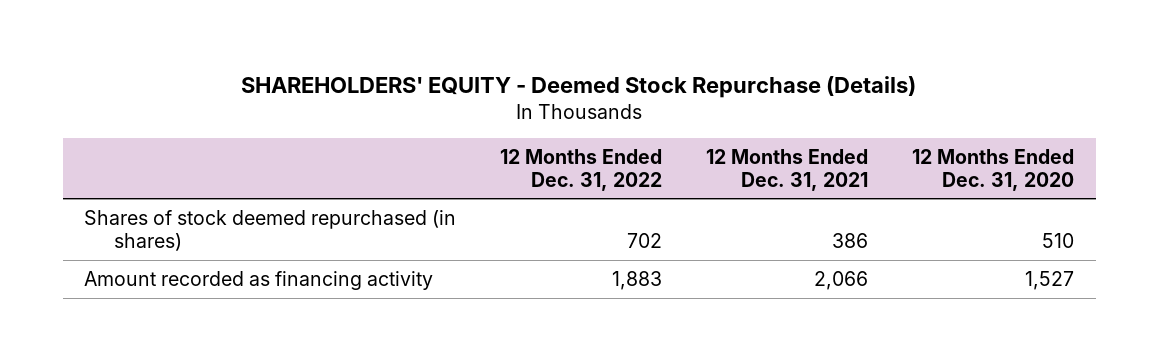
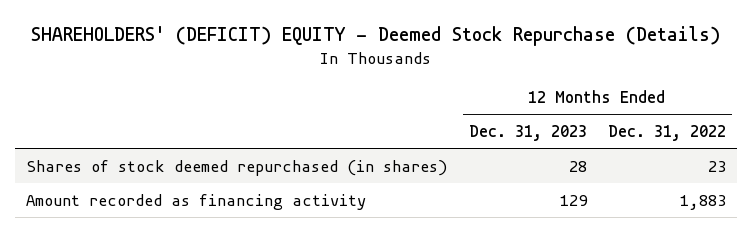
[241,75,917,98] SHAREHOLDERS' EQUITY - Deemed Stock Repurchase (Details) -> [31,26,721,47] SHAREHOLDERS' (DEFICIT) EQUITY - Deemed Stock Repurchase (Details)
[705,148,868,191] 12 Months Ended Dec. 31, 2021 -> none
[911,148,1074,191] 12 Months Ended Dec. 31, 2020 -> none
none -> [468,125,587,142] Dec. 31, 2023
[627,232,663,248] 702 -> [708,160,727,172] 23

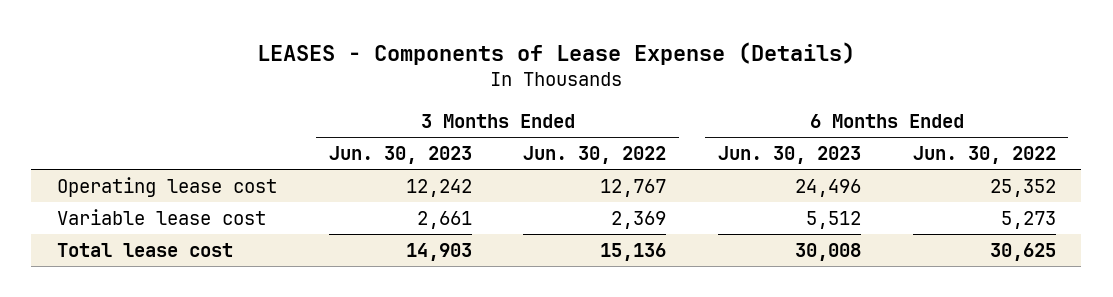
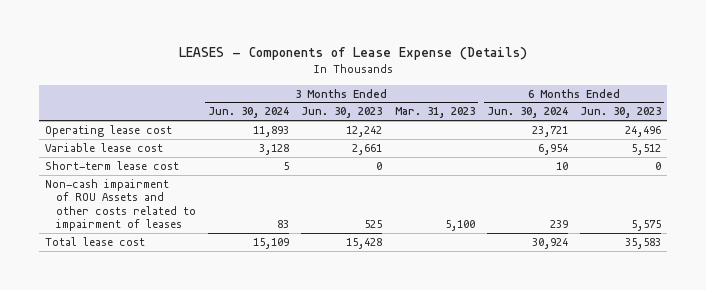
[523,146,667,165] Jun. 30, 2022 -> none
[912,146,1056,165] Jun. 30, 2022 -> none
none -> [208,107,290,119] Jun. 30, 2024
none -> [394,107,475,119] Mar. 31, 2023
none -> [486,107,568,119] Jun. 30, 2024
none -> [45,160,180,170] Short-term lease cost
none -> [45,178,197,232] Non-cash impairment of ROU Assets and other costs related to impairment of leases
[405,242,472,261] 14,903 -> [346,237,383,249] 15,428
[794,242,861,261] 30,008 -> [624,237,661,249] 35,583

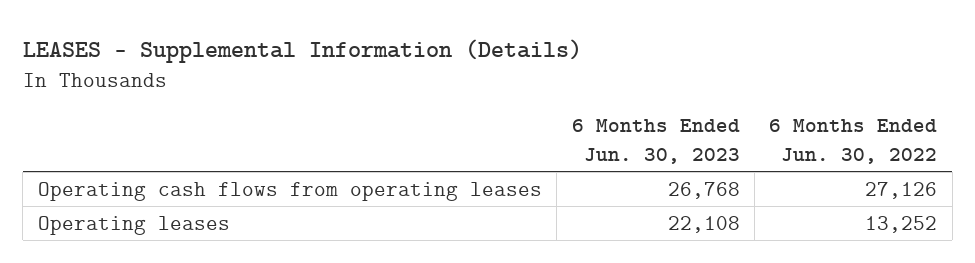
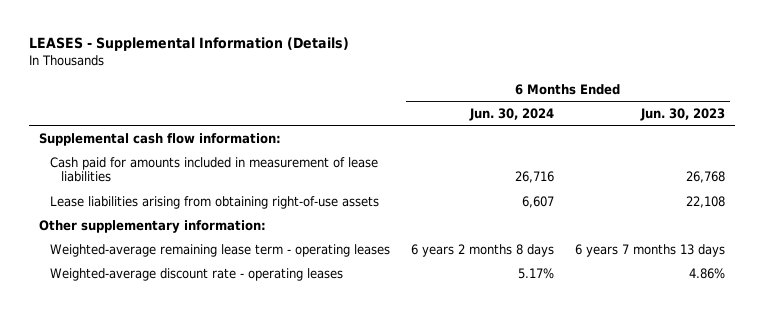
[769,119,938,164] 6 Months Ended Jun. 30, 2022 -> none
none -> [469,107,555,121] Jun. 30, 2024
none -> [39,132,282,146] Supplemental cash flow information:
[37,181,542,201] Operating cash flows from operating leases -> [50,156,379,183] Cash paid for amounts included in measurement of lease liabilities
[37,215,230,235] Operating leases -> [50,195,380,209] Lease liabilities arising from obtaining right-of-use assets
none -> [39,219,267,233] Other supplementary information:
none -> [50,243,391,257] Weighted-average remaining lease term - operating leases
none -> [50,267,344,281] Weighted-average discount rate - operating leases

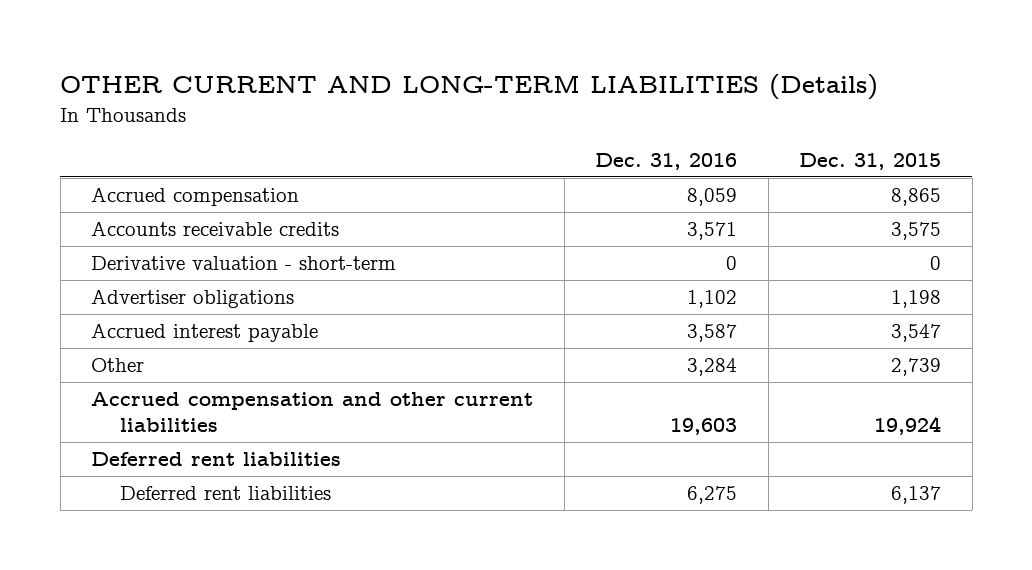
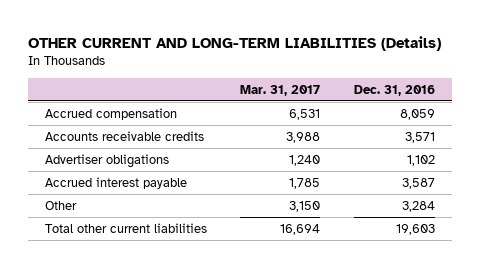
[799,152,942,170] Dec. 31, 2015 -> none
none -> [240,84,321,96] Mar. 31, 2017
[91,256,397,271] Derivative valuation - short-term -> none
[91,452,342,467] Deferred rent liabilities -> none
[120,486,332,501] Deferred rent liabilities -> none
[91,392,534,433] Accrued compensation and other current liabilities -> [44,222,207,233] Total other current liabilities

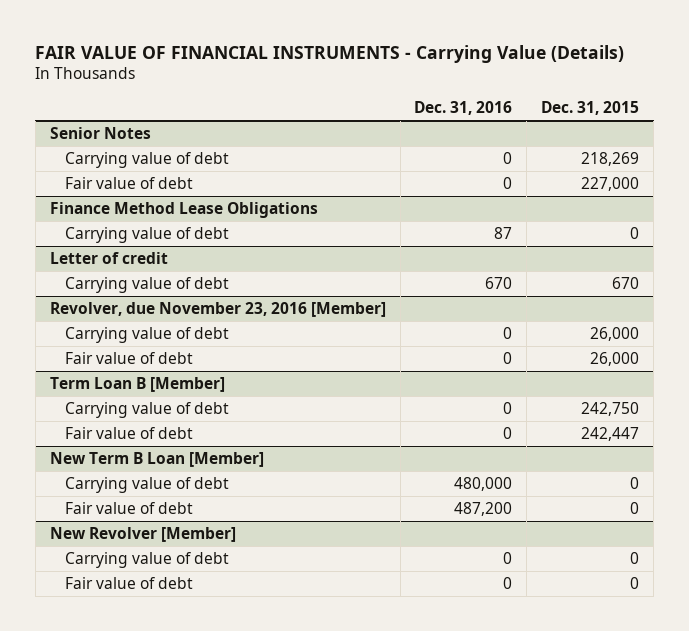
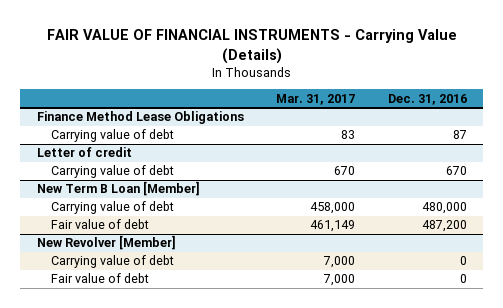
[541,100,640,115] Dec. 31, 2015 -> none
none -> [276,93,356,105] Mar. 31, 2017
[49,127,151,140] Senior Notes -> none
[65,152,230,169] Carrying value of debt -> none
[65,177,194,190] Fair value of debt -> none
[49,302,386,318] Revolver, due November 23, 2016 [Member] -> none
[65,327,230,344] Carrying value of debt -> none
[65,352,194,365] Fair value of debt -> none
[49,377,225,393] Term Loan B [Member] -> none
[65,402,230,419] Carrying value of debt -> none
[65,427,194,440] Fair value of debt -> none

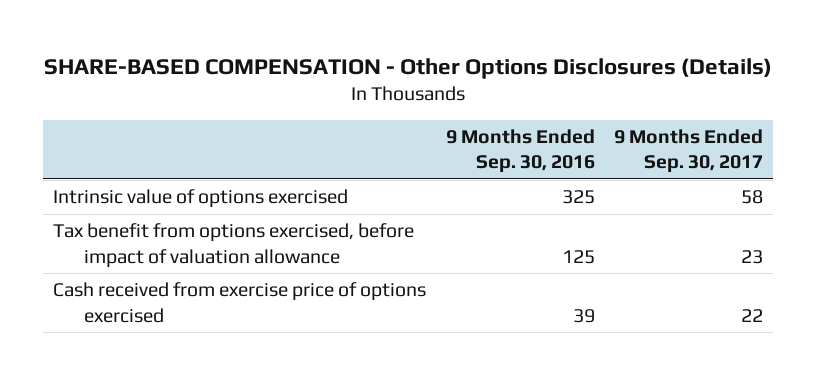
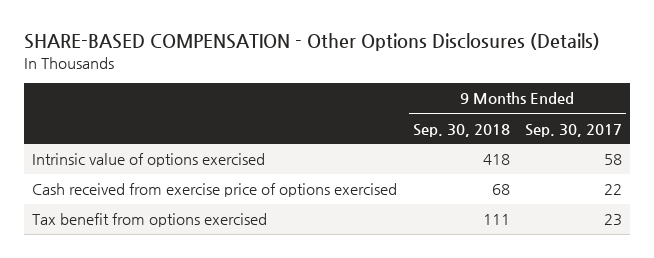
[445,129,595,174] 9 Months Ended Sep. 30, 2016 -> none
none -> [412,123,510,137] Sep. 30, 2018
[53,223,415,268] Tax benefit from options exercised, before impact of valuation allowance -> none
none -> [31,213,267,228] Tax benefit from options exercised

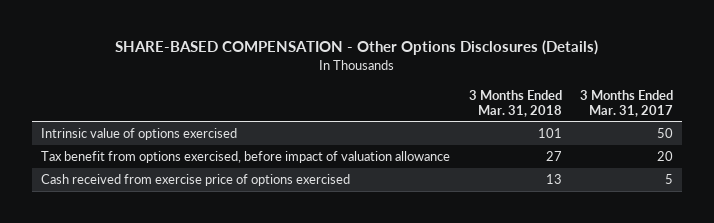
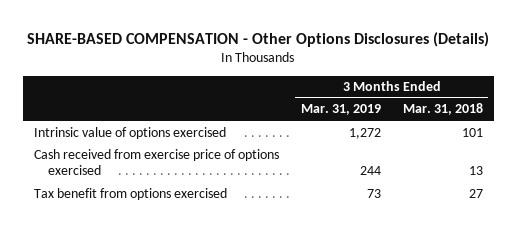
[580,89,674,117] 3 Months Ended Mar. 31, 2017 -> none
none -> [300,104,381,116] Mar. 31, 2019
[41,151,451,164] Tax benefit from options exercised, before impact of valuation allowance -> none
none -> [33,187,227,200] Tax benefit from options exercised

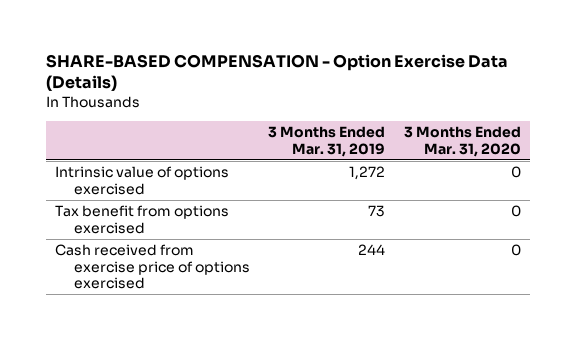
[27,31,490,47] SHARE-BASED COMPENSATION - Other Options Disclosures (Details) -> [45,54,508,92] SHARE-BASED COMPENSATION - Option Exercise Data (Details)
[402,103,483,116] Mar. 31, 2018 -> none
none -> [403,126,521,157] 3 Months Ended Mar. 31, 2020
[33,148,279,176] Cash received from exercise price of options exercised -> [54,244,250,290] Cash received from exercise price of options exercised

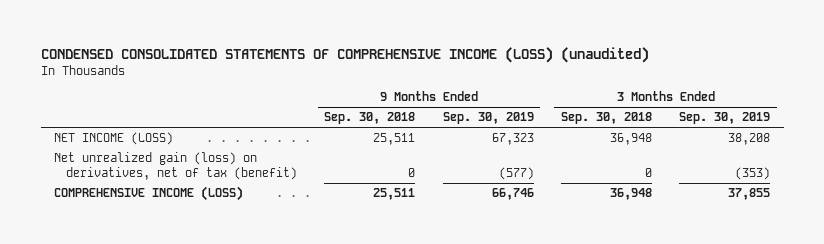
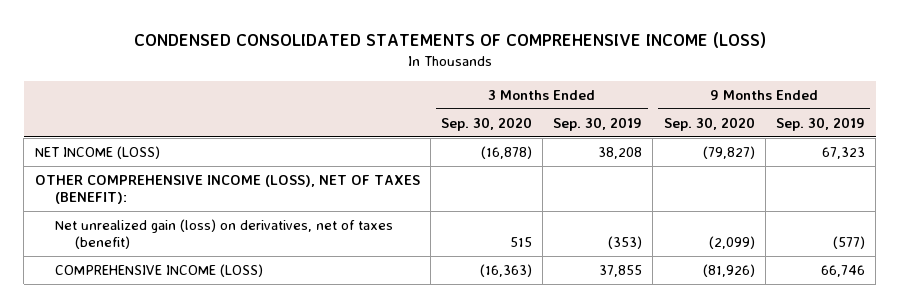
[40,47,649,64] CONDENSED CONSOLIDATED STATEMENTS OF COMPREHENSIVE INCOME (LOSS) (unaudited) -> [133,32,766,49] CONDENSED CONSOLIDATED STATEMENTS OF COMPREHENSIVE INCOME (LOSS)
[324,112,416,125] Sep. 30, 2018 -> none
[560,112,652,125] Sep. 30, 2018 -> none
none -> [440,116,532,131] Sep. 30, 2020
none -> [663,116,755,131] Sep. 30, 2020
none -> [34,175,420,204] OTHER COMPREHENSIVE INCOME (LOSS), NET OF TAXES (BENEFIT):
[54,152,298,180] Net unrealized gain (loss) on derivatives, net of tax (benefit) -> [54,219,393,249] Net unrealized gain (loss) on derivatives, net of taxes (benefit)

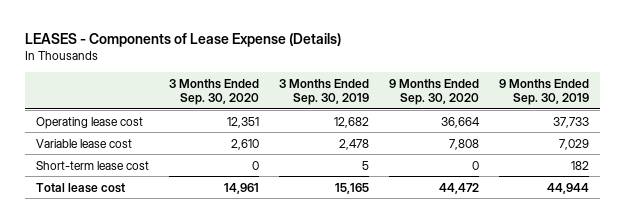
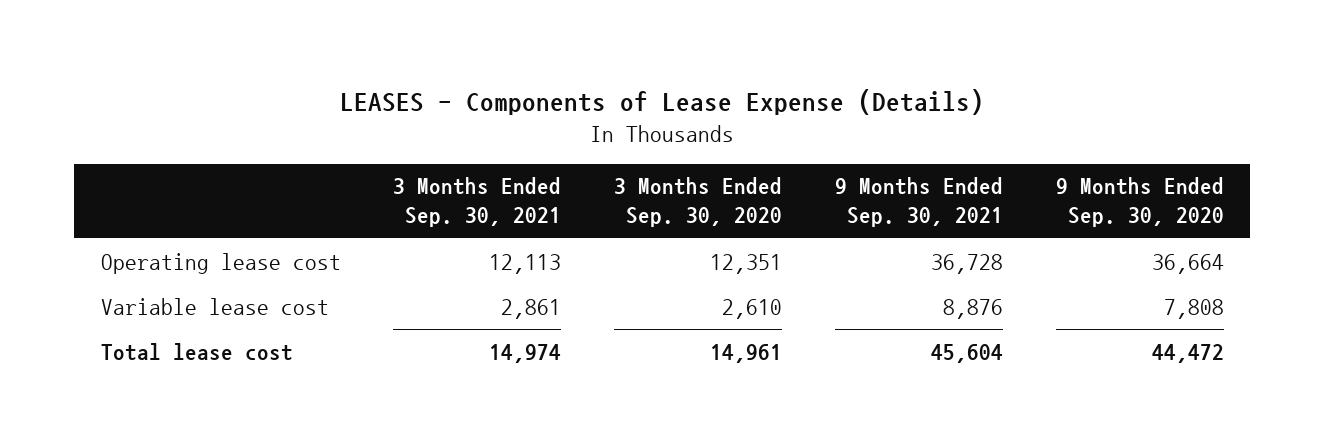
[279,78,370,105] 3 Months Ended Sep. 30, 2019 -> none
[499,78,590,105] 9 Months Ended Sep. 30, 2019 -> none
none -> [393,177,562,228] 3 Months Ended Sep. 30, 2021
none -> [835,177,1004,228] 9 Months Ended Sep. 30, 2021
[35,160,149,170] Short-term lease cost -> none

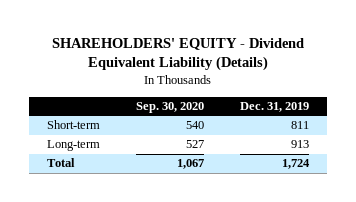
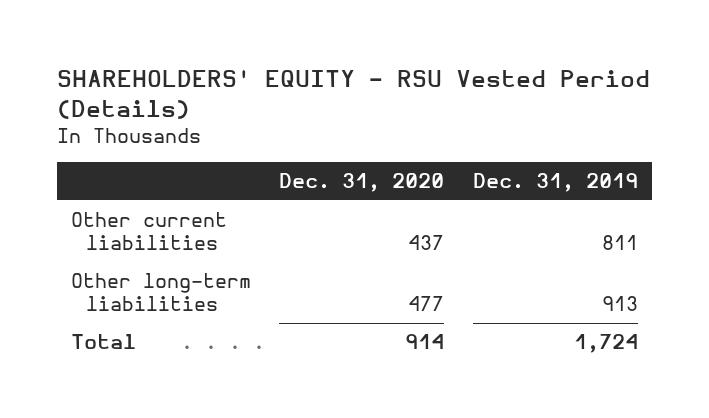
[51,37,304,72] SHAREHOLDERS' EQUITY - Dividend Equivalent Liability (Details) -> [56,69,650,119] SHAREHOLDERS' EQUITY - RSU Vested Period (Details)
[135,101,204,113] Sep. 30, 2020 -> none
none -> [279,173,445,193] Dec. 31, 2020
[46,120,100,130] Short-term -> [70,212,227,251] Other current liabilities
[46,140,100,152] Long-term -> [70,273,251,312] Other long-term liabilities

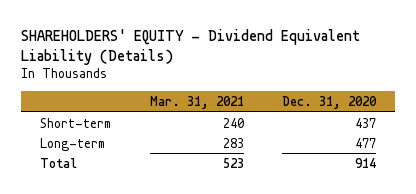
[56,69,650,119] SHAREHOLDERS' EQUITY - RSU Vested Period (Details) -> [21,29,361,66] SHAREHOLDERS' EQUITY - Dividend Equivalent Liability (Details)
[472,173,638,193] Dec. 31, 2019 -> none
none -> [149,95,244,109] Mar. 31, 2021
[70,212,227,251] Other current liabilities -> [40,117,112,128] Short-term
[70,273,251,312] Other long-term liabilities -> [40,137,106,151] Long-term

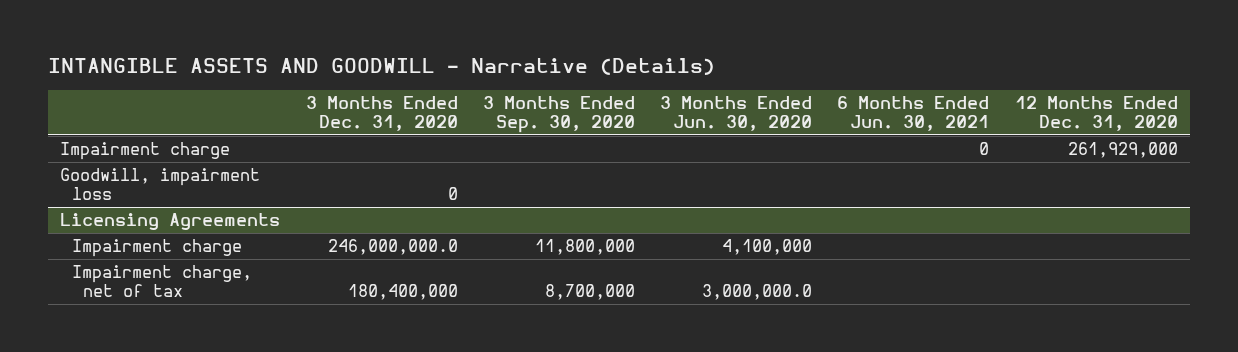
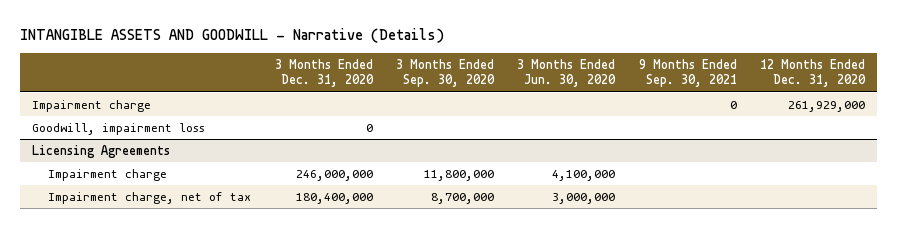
[837,96,990,132] 6 Months Ended Jun. 30, 2021 -> none
none -> [638,58,737,88] 9 Months Ended Sep. 30, 2021
[327,239,458,256] 246,000,000.0 -> [295,169,373,181] 246,000,000
[702,284,813,301] 3,000,000.0 -> [552,192,616,204] 3,000,000

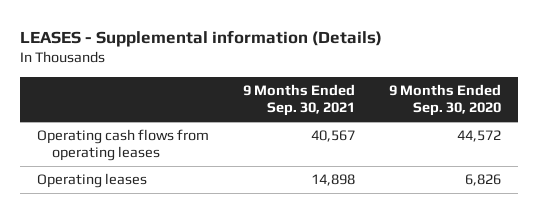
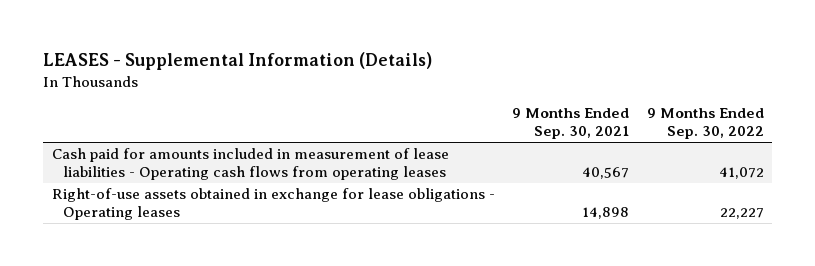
[19,29,382,47] LEASES - Supplemental information (Details) -> [42,52,432,71] LEASES - Supplemental Information (Details)
[389,84,502,117] 9 Months Ended Sep. 30, 2020 -> none
none -> [646,108,764,140] 9 Months Ended Sep. 30, 2022
[36,129,209,162] Operating cash flows from operating leases -> [51,148,449,181] Cash paid for amounts included in measurement of lease liabilities - Operating cash flows from operating leases
[36,173,147,189] Operating leases -> [51,188,495,221] Right-of-use assets obtained in exchange for lease obligations - Operating leases

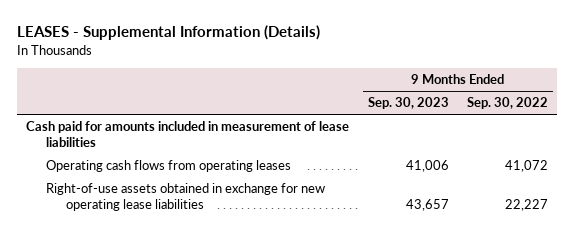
[512,108,630,140] 9 Months Ended Sep. 30, 2021 -> none
none -> [367,97,449,110] Sep. 30, 2023
none -> [26,121,350,148] Cash paid for amounts included in measurement of lease liabilities
[51,148,449,181] Cash paid for amounts included in measurement of lease liabilities - Operating cash flows from operating leases -> [46,160,292,173] Operating cash flows from operating leases
[51,188,495,221] Right-of-use assets obtained in exchange for lease obligations - Operating leases -> [46,183,326,212] Right-of-use assets obtained in exchange for new operating lease liabilities

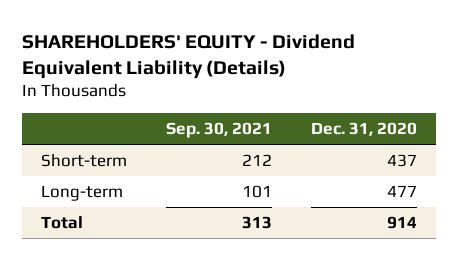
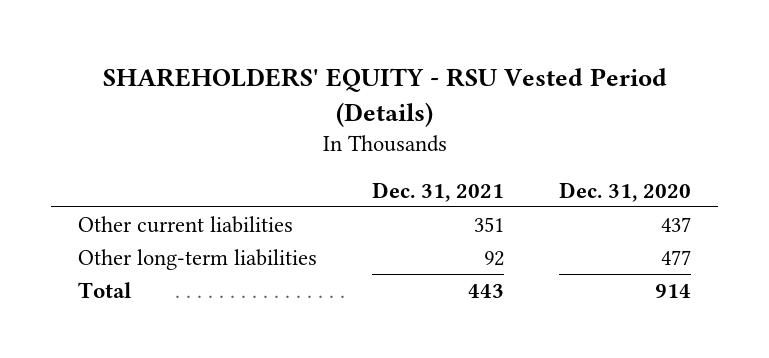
[21,33,355,79] SHAREHOLDERS' EQUITY - Dividend Equivalent Liability (Details) -> [102,67,667,127] SHAREHOLDERS' EQUITY - RSU Vested Period (Details)
[165,122,272,139] Sep. 30, 2021 -> none
none -> [372,181,505,202] Dec. 31, 2021
[41,153,128,167] Short-term -> [78,216,294,234] Other current liabilities
[41,184,124,201] Long-term -> [78,249,318,271] Other long-term liabilities

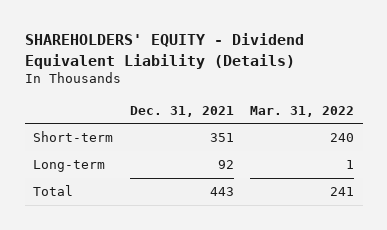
[102,67,667,127] SHAREHOLDERS' EQUITY - RSU Vested Period (Details) -> [24,33,304,69] SHAREHOLDERS' EQUITY - Dividend Equivalent Liability (Details)
[558,181,691,202] Dec. 31, 2020 -> none
none -> [250,105,355,117] Mar. 31, 2022
[78,216,294,234] Other current liabilities -> [32,131,113,143] Short-term
[78,249,318,271] Other long-term liabilities -> [32,160,105,173] Long-term

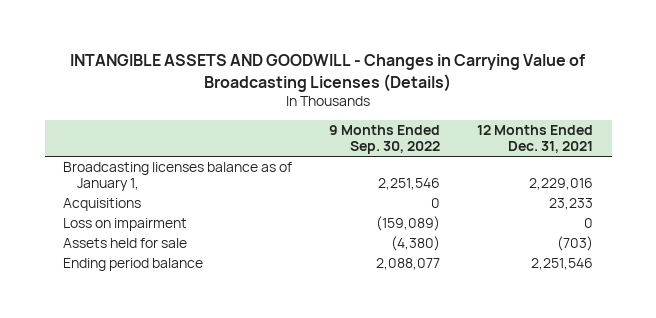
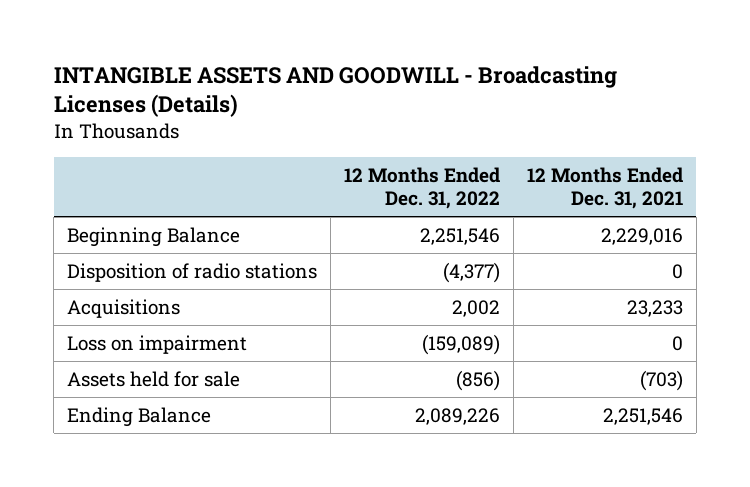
[70,54,586,92] INTANGIBLE ASSETS AND GOODWILL - Changes in Carrying Value of Broadcasting Licenses (Details) -> [53,66,617,118] INTANGIBLE ASSETS AND GOODWILL - Broadcasting Licenses (Details)
[329,125,441,155] 9 Months Ended Sep. 30, 2022 -> none
none -> [343,166,500,209] 12 Months Ended Dec. 31, 2022
[63,162,293,192] Broadcasting licenses balance as of January 1, -> [67,226,241,247] Beginning Balance
none -> [67,262,318,282] Disposition of radio stations
[63,258,204,272] Ending period balance -> [67,406,212,427] Ending Balance

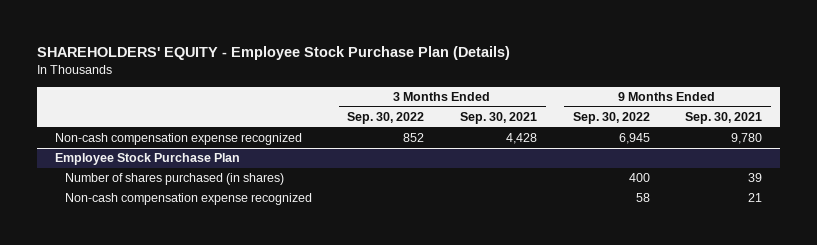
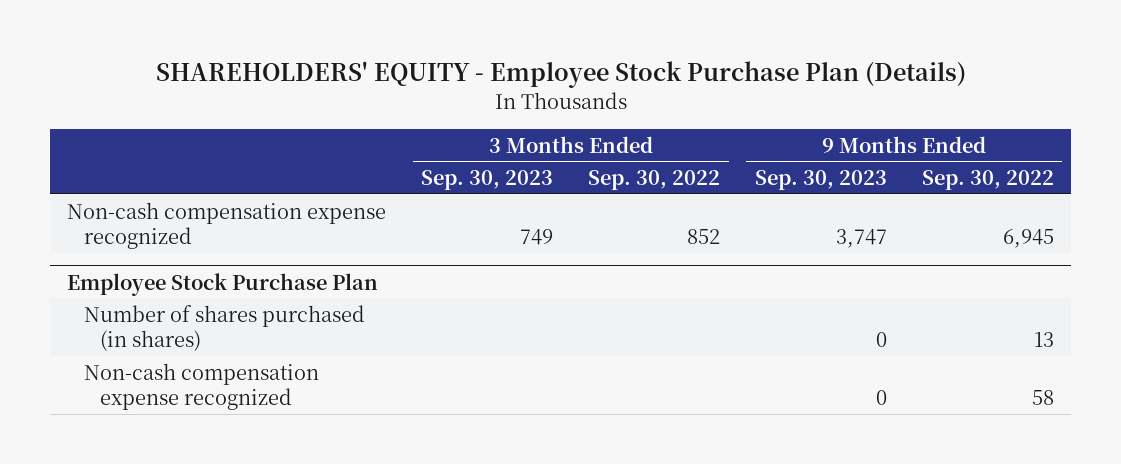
[460,112,538,125] Sep. 30, 2021 -> none
[685,112,763,125] Sep. 30, 2021 -> none
none -> [421,169,554,190] Sep. 30, 2023
none -> [754,169,887,190] Sep. 30, 2023
[628,173,650,183] 400 -> [1033,332,1054,348] 13

